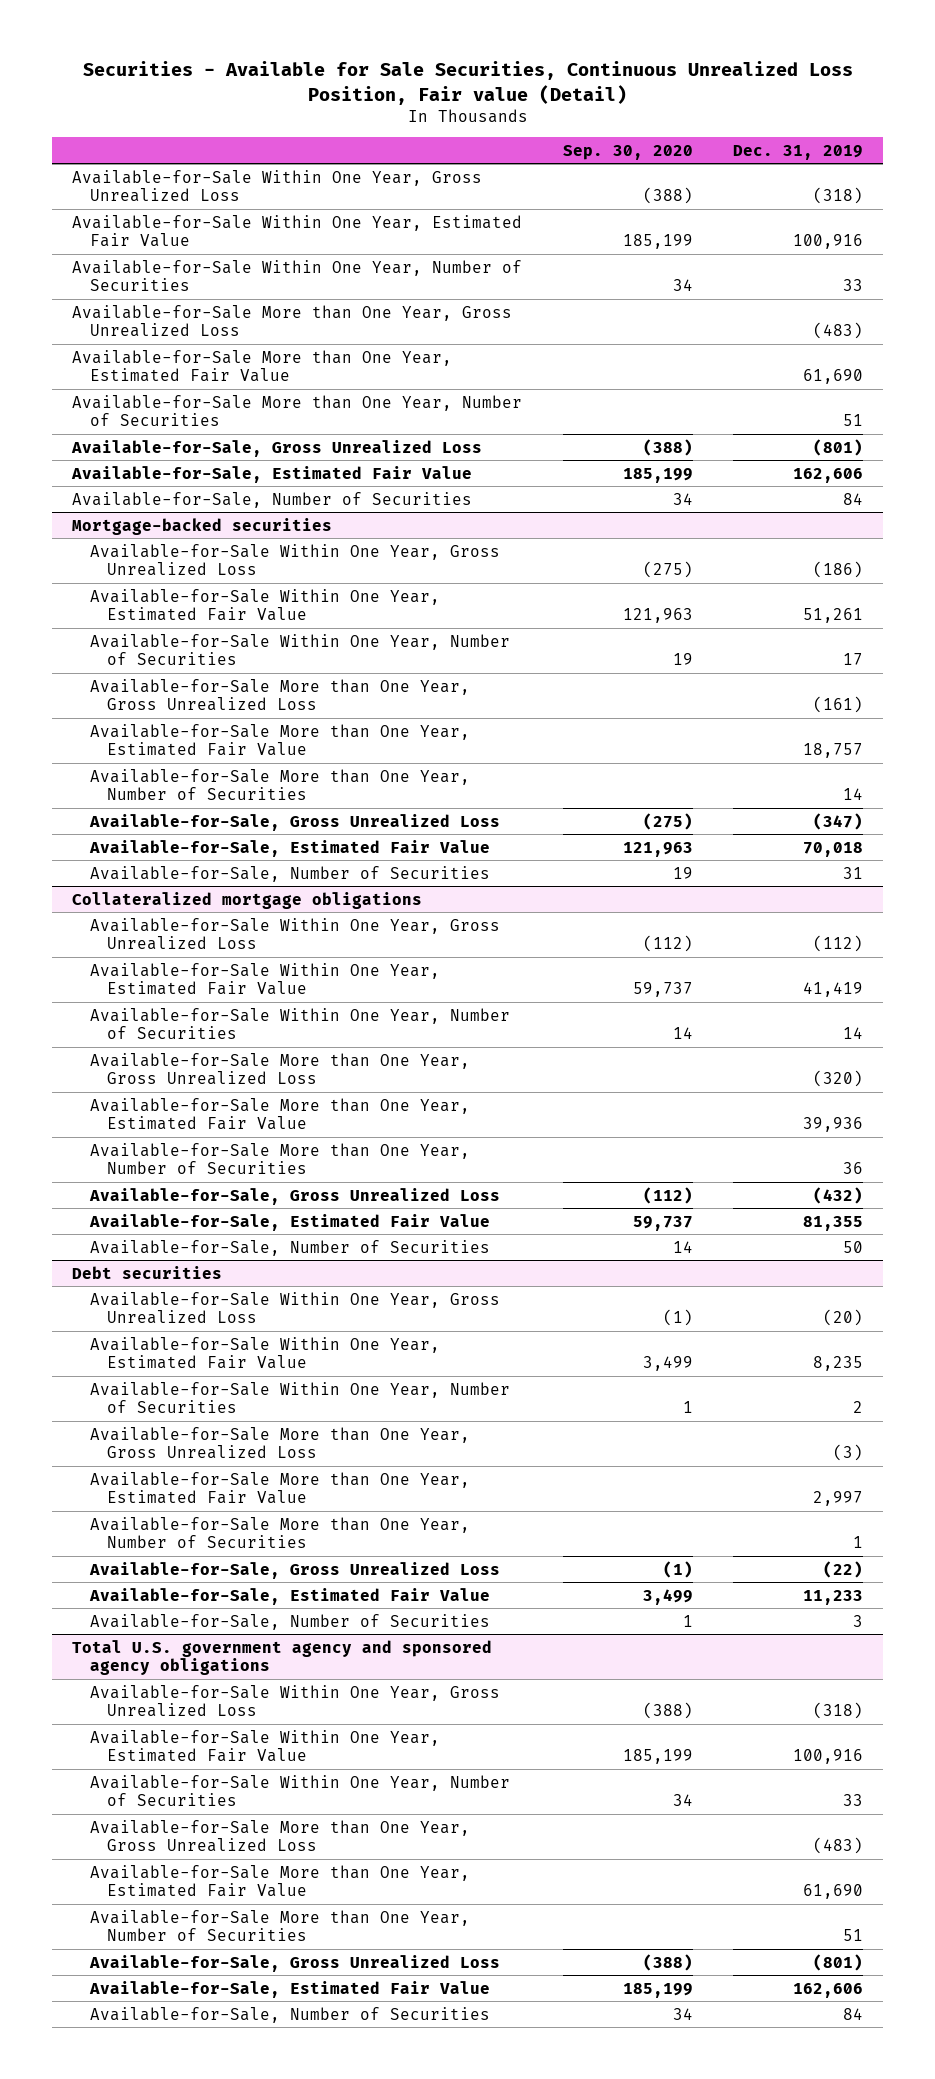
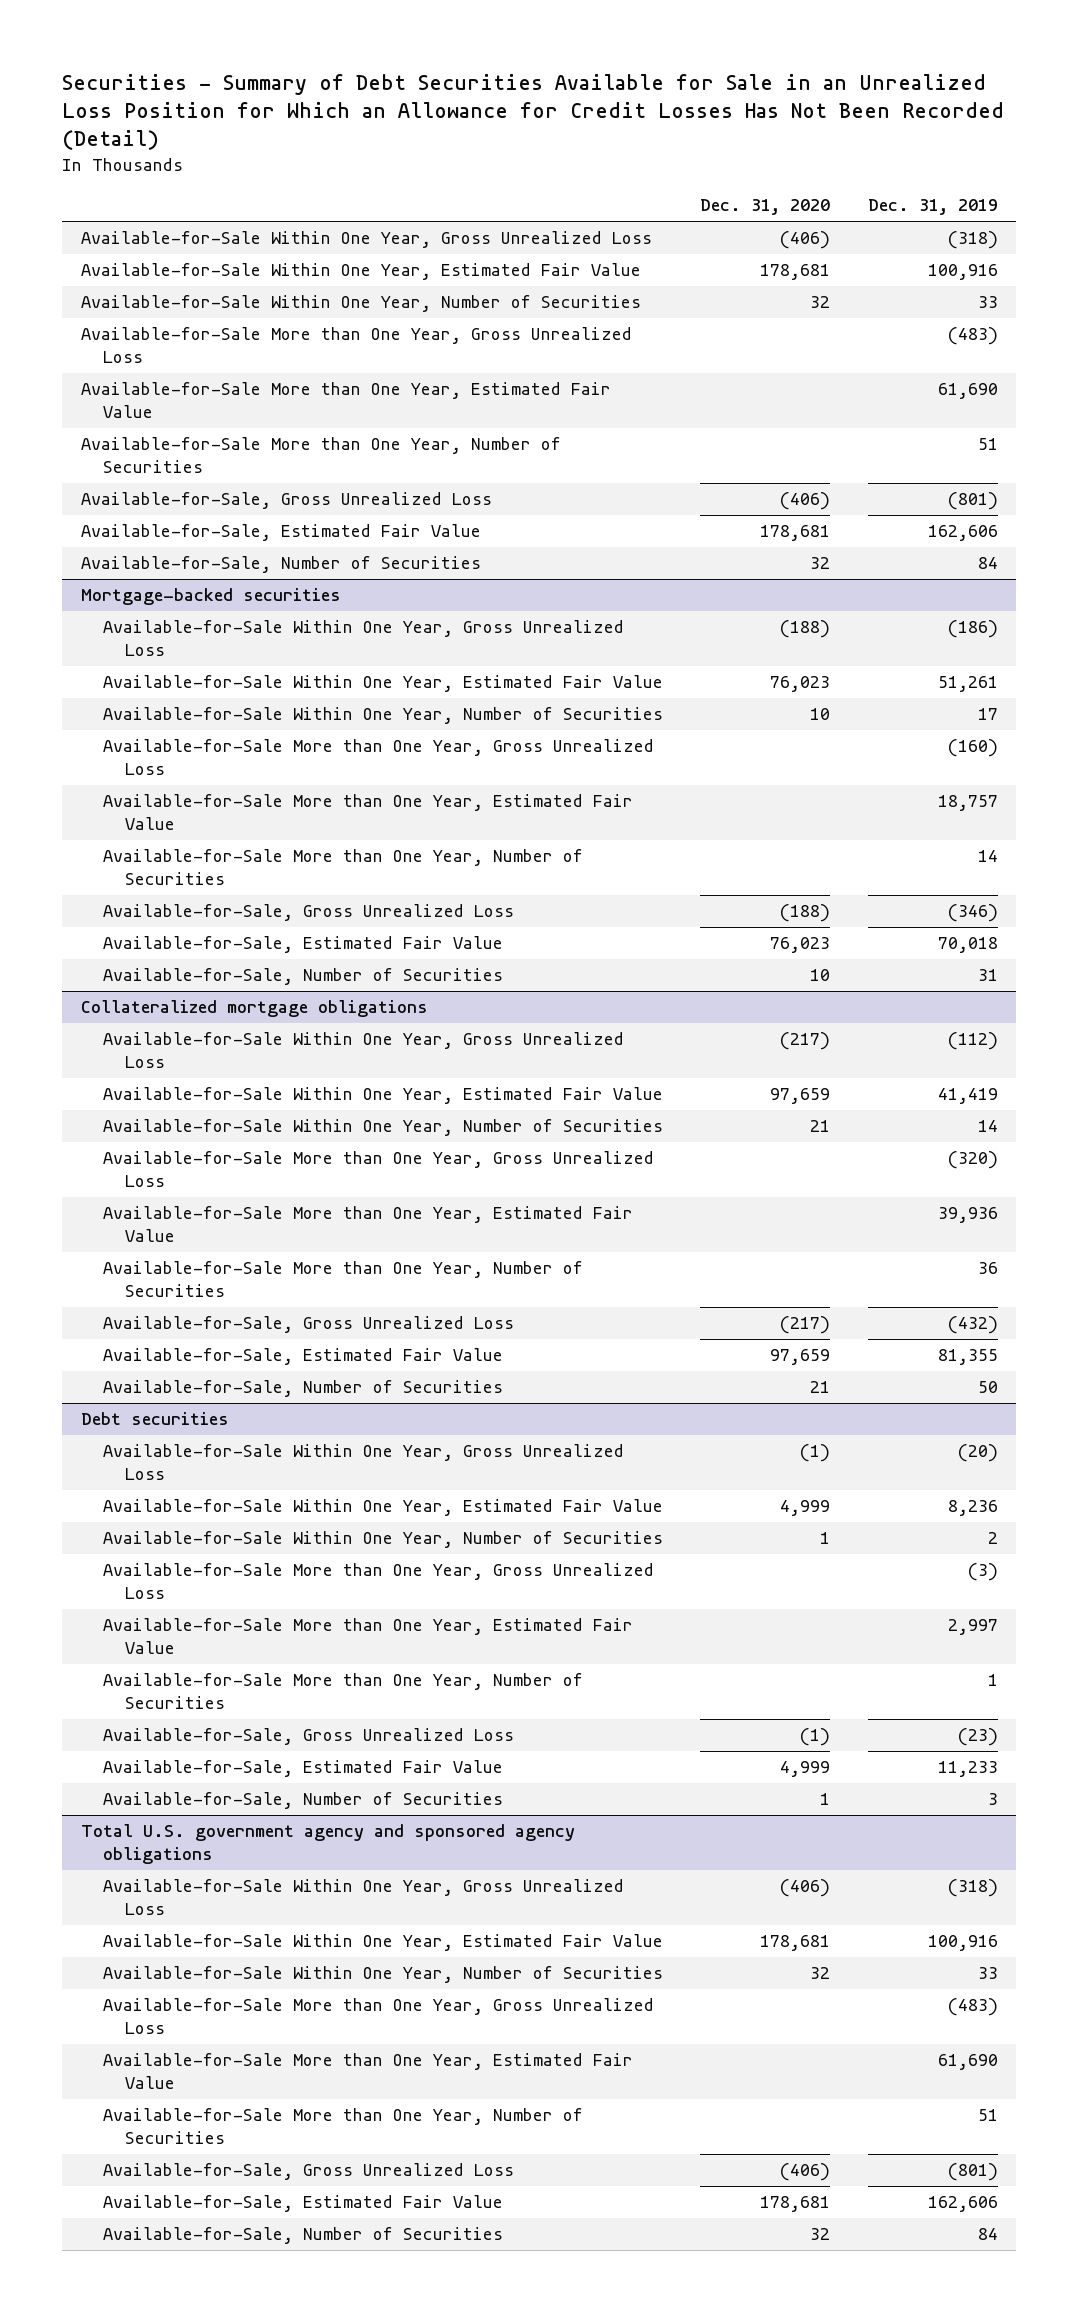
[82,61,853,105] Securities - Available for Sale Securities, Continuous Unrealized Loss Position, Fair value (Detail) -> [61,74,1004,151] Securities - Summary of Debt Securities Available for Sale in an Unrealized Loss Position for Which an Allowance for Credit Losses Has Not Been Recorded (Detail)
[562,144,693,160] Sep. 30, 2020 -> none
none -> [700,199,831,216] Dec. 31, 2020
[812,695,863,713] (161) -> [947,739,998,758] (160)
[812,812,863,830] (347) -> [947,904,998,923] (346)
[812,1355,863,1371] 8,235 -> [947,1500,998,1517] 8,236
[822,1560,863,1578] (22) -> [957,1728,998,1747] (23)

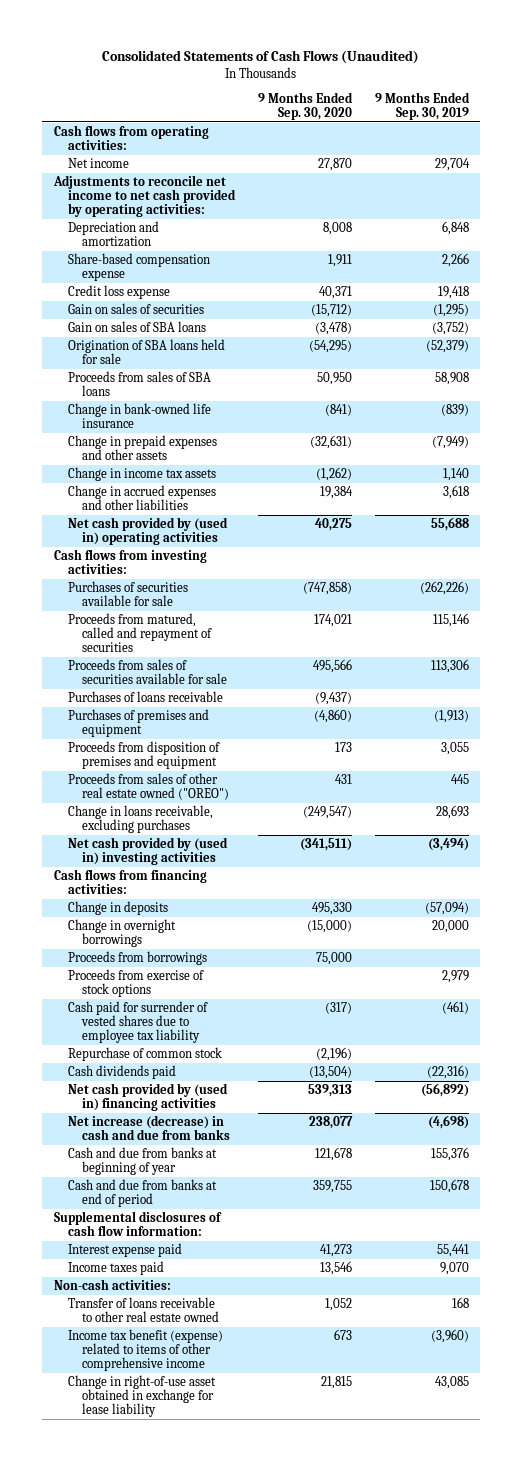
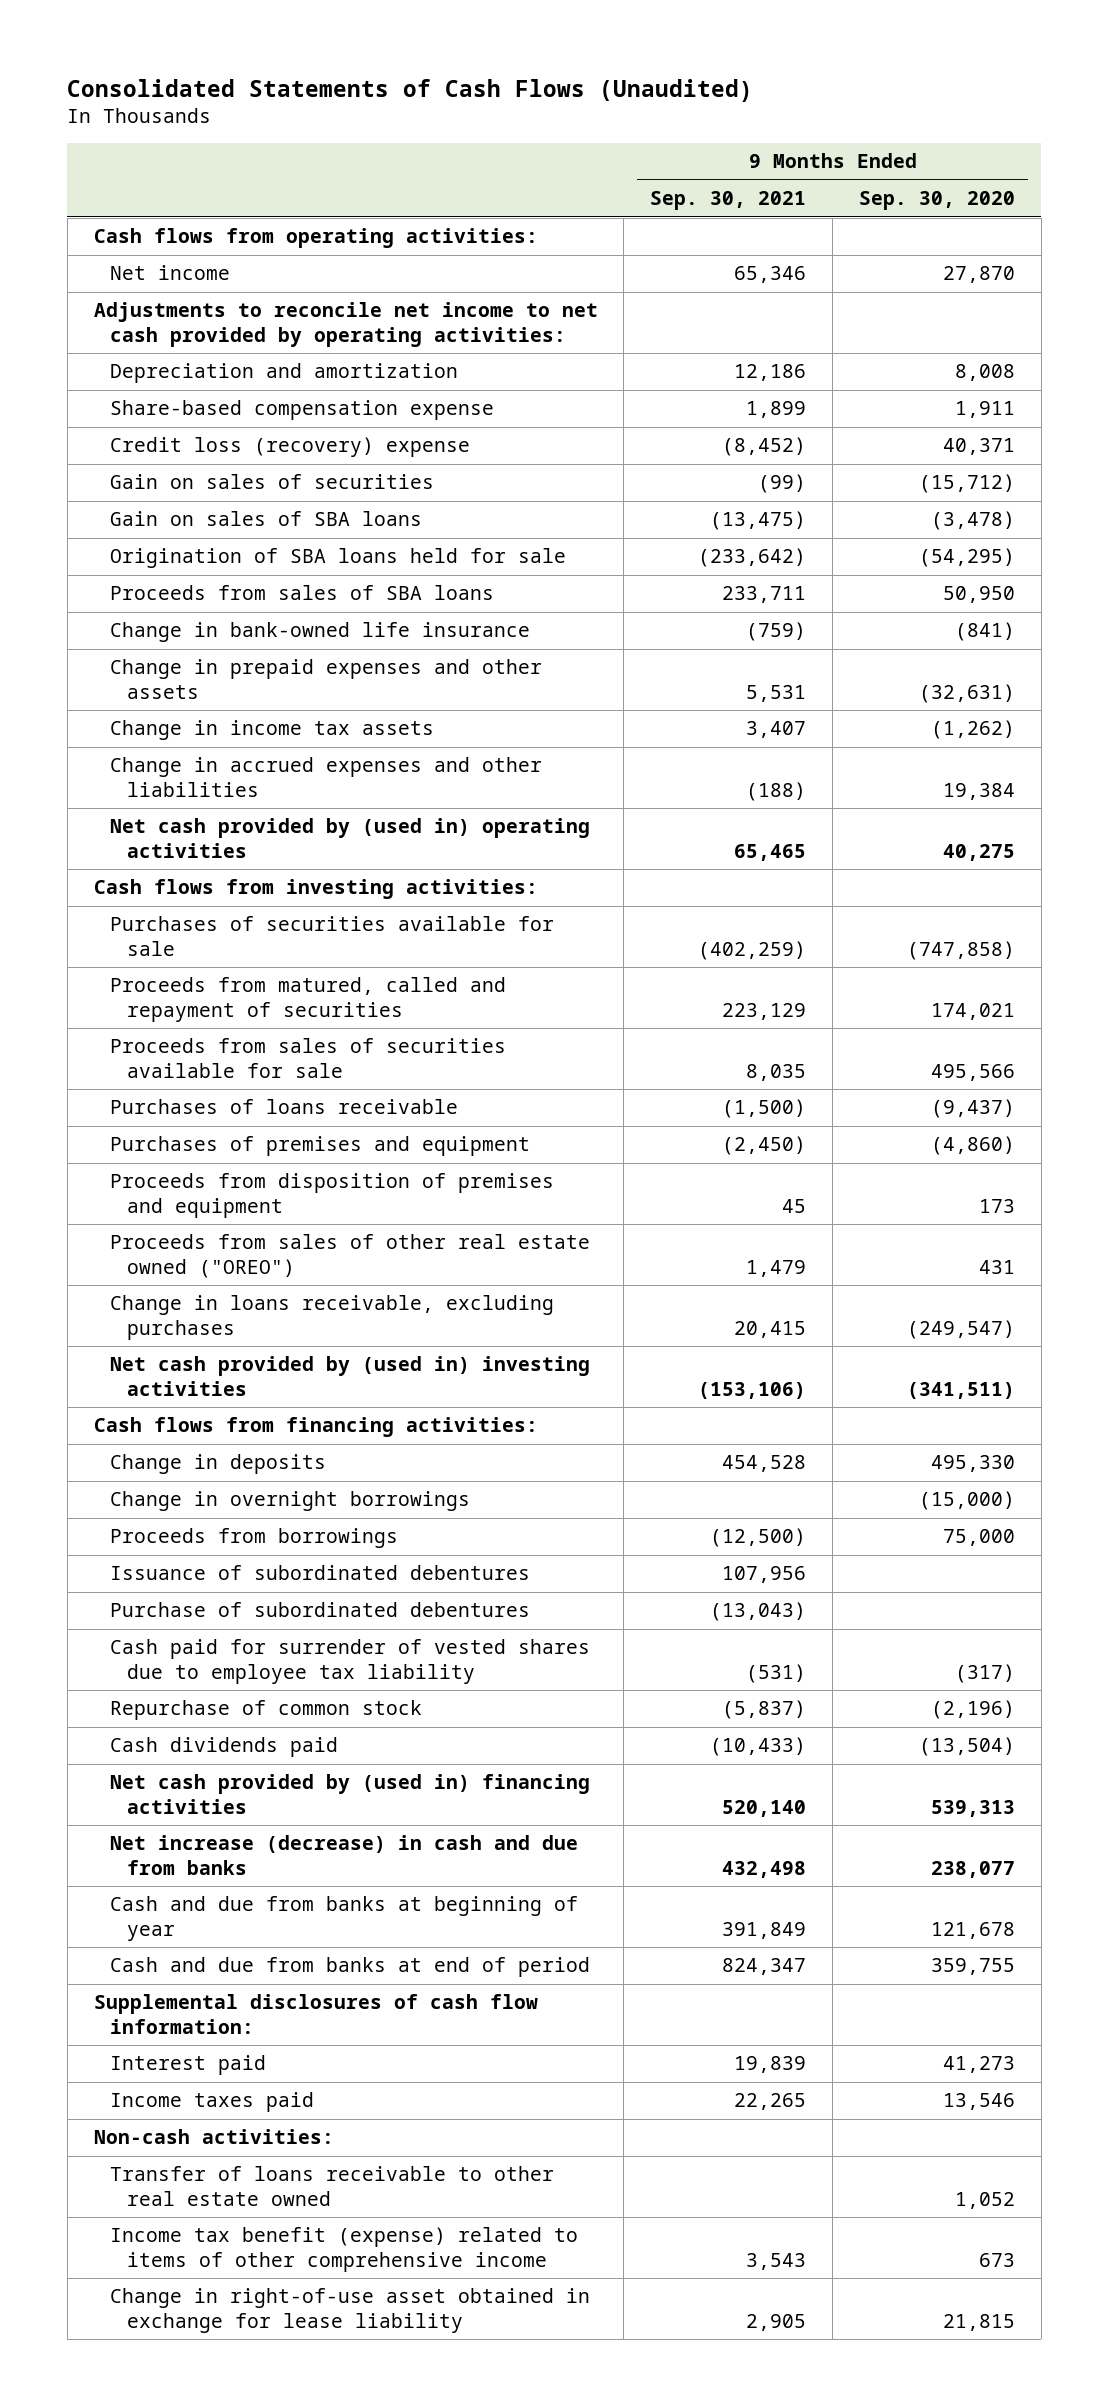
[374,92,470,121] 9 Months Ended Sep. 30, 2019 -> none
none -> [650,191,807,211] Sep. 30, 2021
[67,284,170,299] Credit loss expense -> [110,437,471,458] Credit loss (recovery) expense
[67,968,204,998] Proceeds from exercise of stock options -> none
none -> [110,1565,531,1581] Issuance of subordinated debentures
none -> [110,1602,531,1618] Purchase of subordinated debentures
[67,1242,182,1257] Interest expense paid -> [110,2055,267,2076] Interest paid

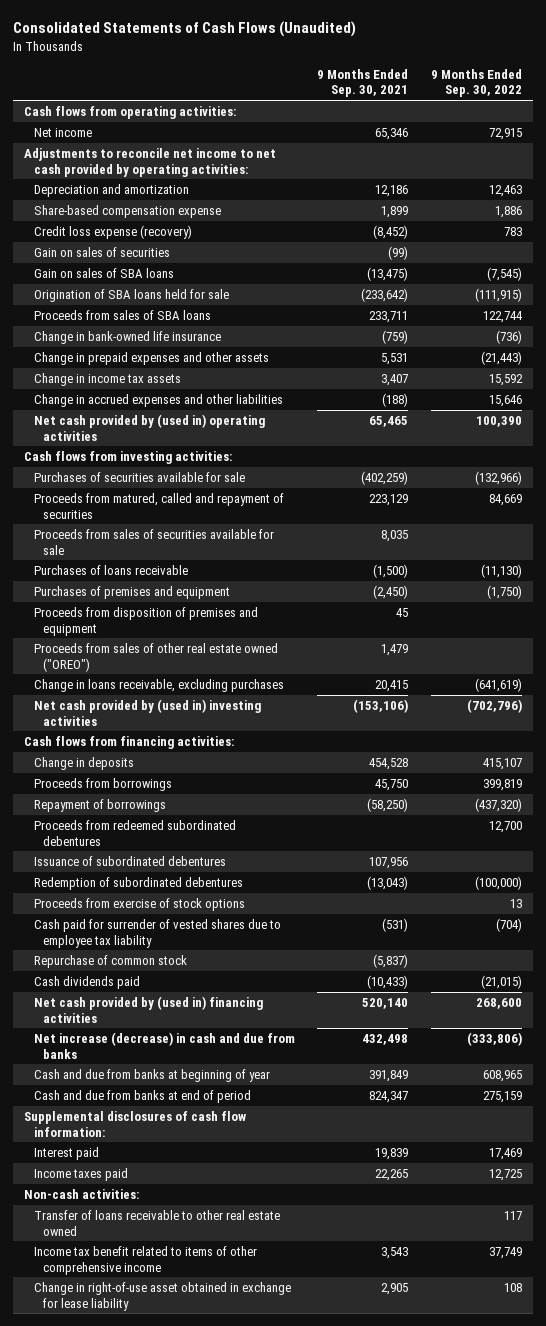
[858,191,1015,211] Sep. 30, 2020 -> none
none -> [430,68,522,98] 9 Months Ended Sep. 30, 2022
[110,437,471,458] Credit loss (recovery) expense -> [33,224,192,239] Credit loss expense (recovery)
[110,1491,471,1512] Change in overnight borrowings -> none
[710,1528,807,1548] (12,500) -> [375,778,409,791] 45,750
none -> [33,798,166,812] Repayment of borrowings
none -> [33,819,236,846] Proceeds from redeemed subordinated debentures
[110,1602,531,1618] Purchase of subordinated debentures -> [33,876,243,890] Redemption of subordinated debentures
none -> [33,897,245,911] Proceeds from exercise of stock options
[110,2227,579,2272] Income tax benefit (expense) related to items of other comprehensive income -> [33,1245,257,1275] Income tax benefit related to items of other comprehensive income

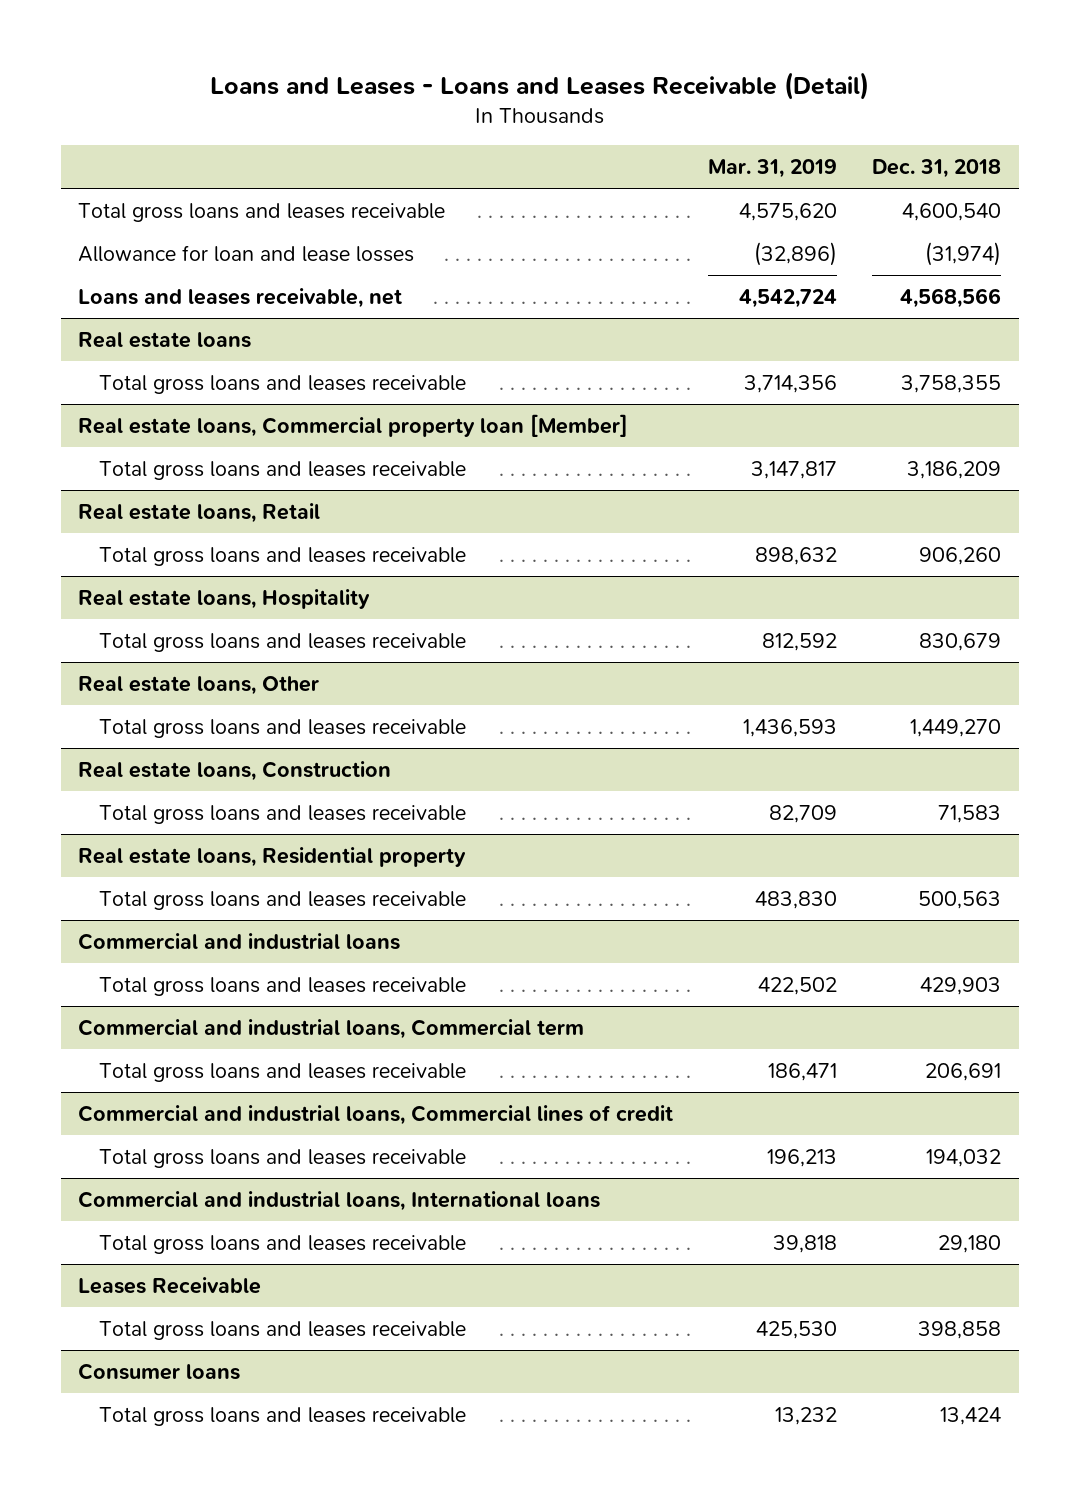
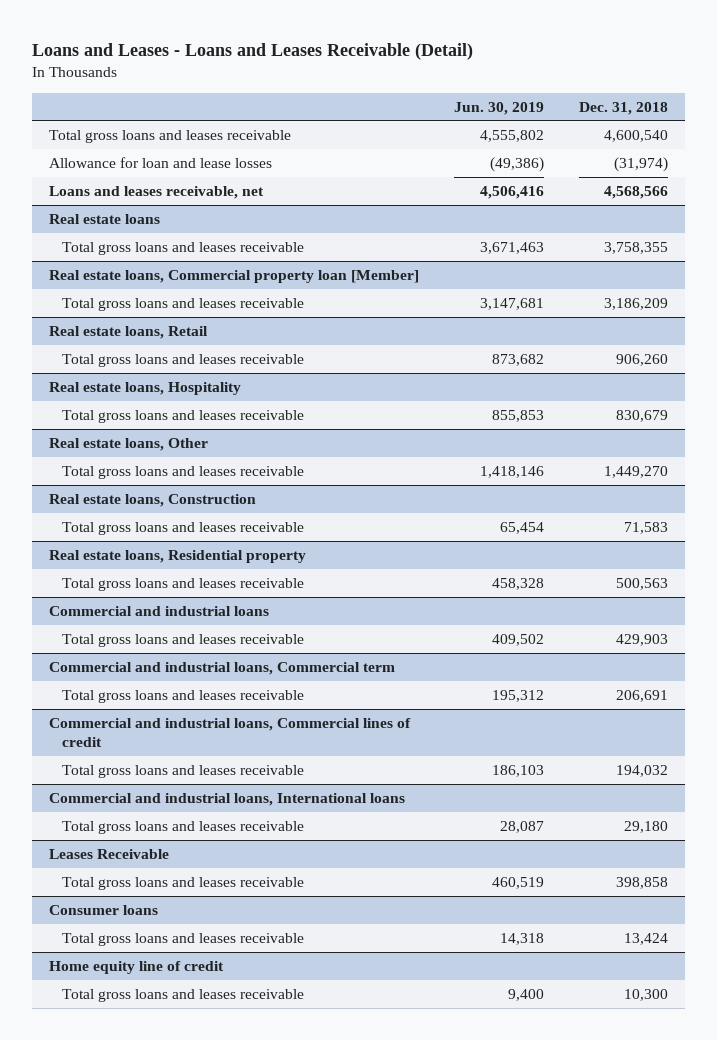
[708,158,838,178] Mar. 31, 2019 -> none
none -> [454,101,545,115] Jun. 30, 2019
none -> [49,960,225,974] Home equity line of credit
none -> [62,988,305,1002] Total gross loans and leases receivable

